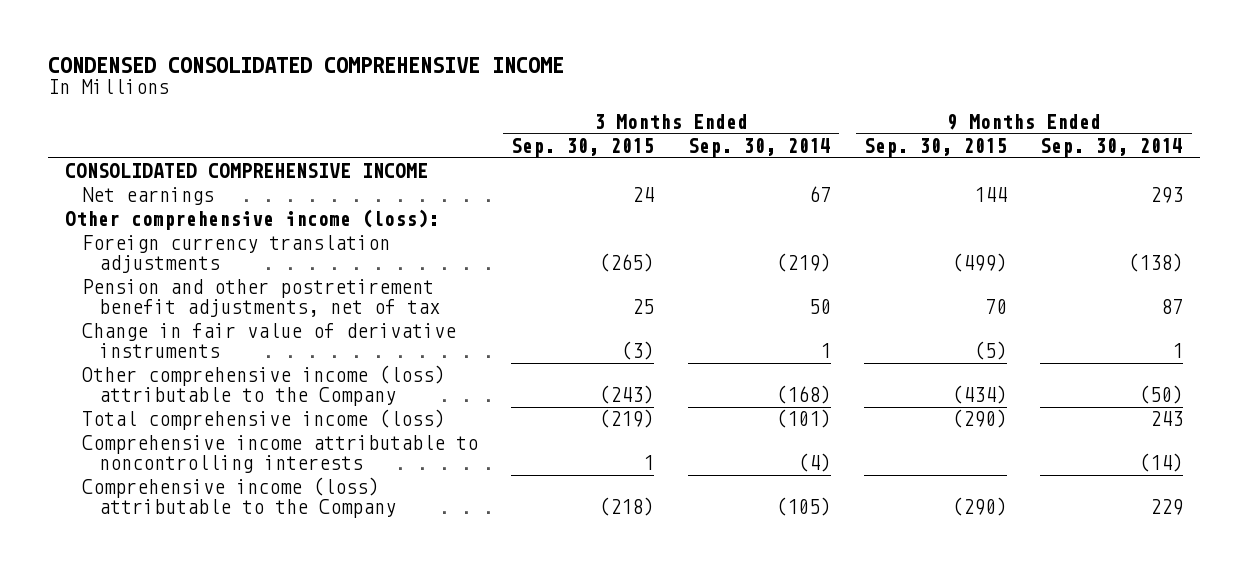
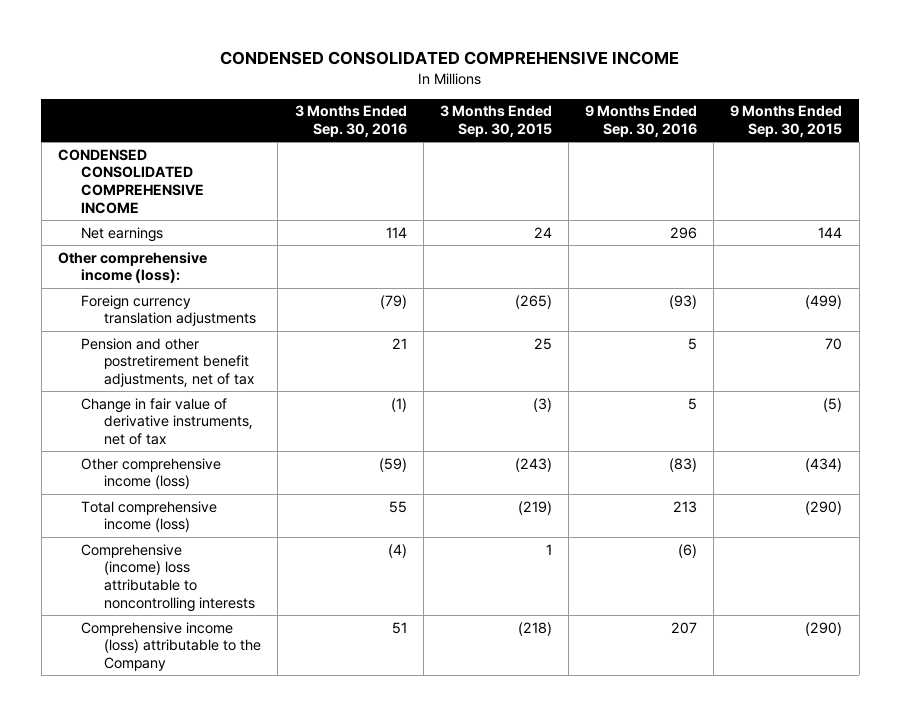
[687,138,831,158] Sep. 30, 2014 -> none
[1040,138,1184,158] Sep. 30, 2014 -> none
none -> [294,105,407,137] 3 Months Ended Sep. 30, 2016
none -> [585,105,698,137] 9 Months Ended Sep. 30, 2016
[64,163,428,179] CONSOLIDATED COMPREHENSIVE INCOME -> [57,148,205,214] CONDENSED CONSOLIDATED COMPREHENSIVE INCOME
[81,323,456,358] Change in fair value of derivative instruments -> [81,397,254,446] Change in fair value of derivative instruments, net of tax
[81,365,445,406] Other comprehensive income (loss) attributable to the Company -> [81,457,222,490] Other comprehensive income (loss)
[81,435,478,473] Comprehensive income attributable to noncontrolling interests -> [81,543,256,612] Comprehensive (income) loss attributable to noncontrolling interests

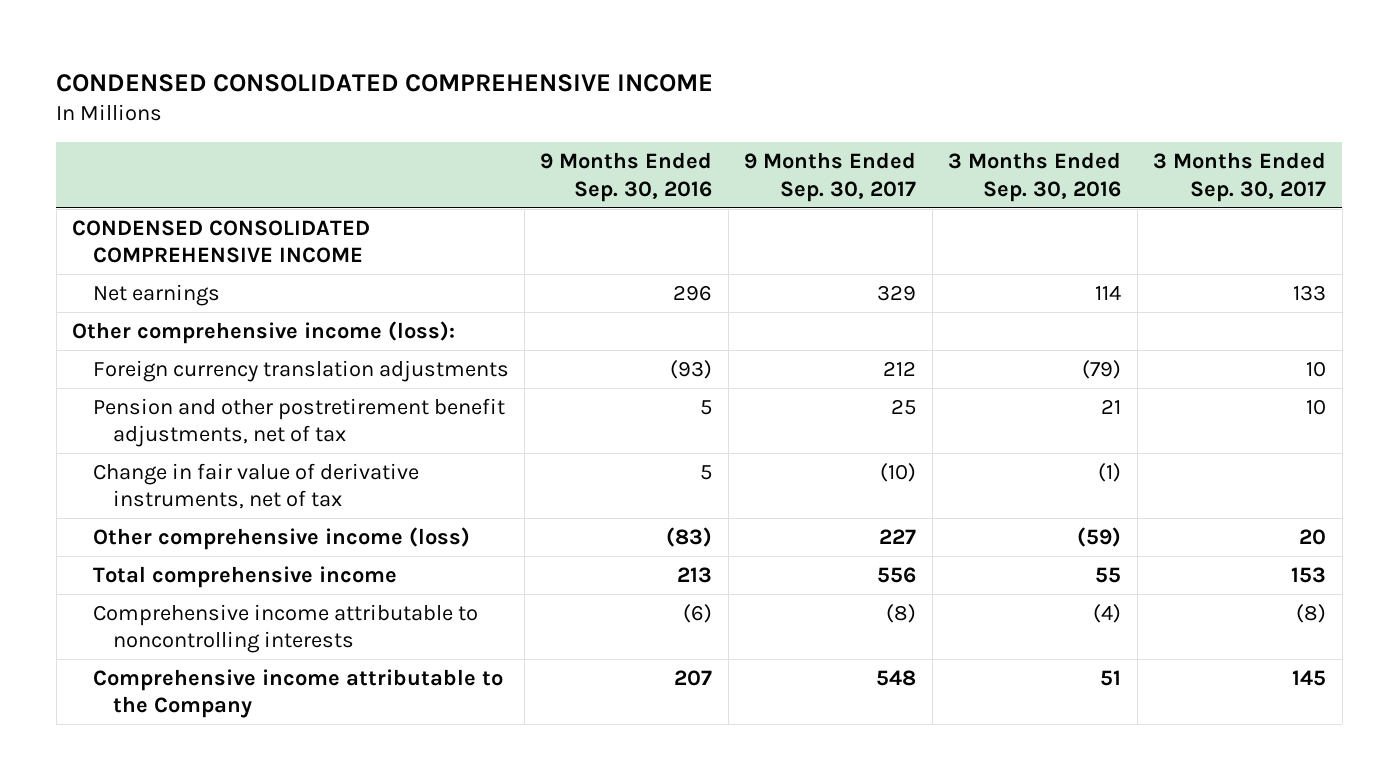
[439,105,552,137] 3 Months Ended Sep. 30, 2015 -> none
[730,105,843,137] 9 Months Ended Sep. 30, 2015 -> none
none -> [744,151,917,202] 9 Months Ended Sep. 30, 2017
none -> [1153,151,1327,202] 3 Months Ended Sep. 30, 2017
[81,500,218,533] Total comprehensive income (loss) -> [92,565,397,588] Total comprehensive income
[81,543,256,612] Comprehensive (income) loss attributable to noncontrolling interests -> [92,603,478,654] Comprehensive income attributable to noncontrolling interests
[81,621,262,672] Comprehensive income (loss) attributable to the Company -> [92,668,503,719] Comprehensive income attributable to the Company

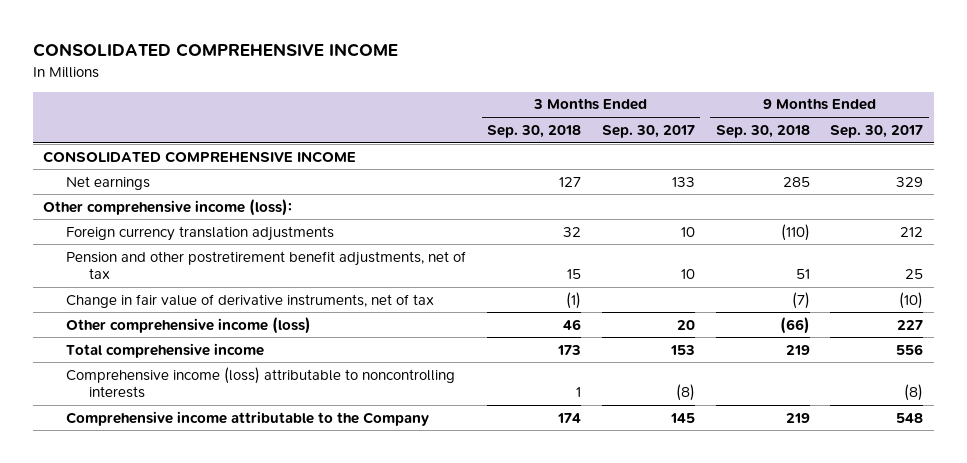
[56,73,714,92] CONDENSED CONSOLIDATED COMPREHENSIVE INCOME -> [32,43,398,58] CONSOLIDATED COMPREHENSIVE INCOME
[540,151,713,202] 9 Months Ended Sep. 30, 2016 -> none
[948,151,1122,202] 3 Months Ended Sep. 30, 2016 -> none
none -> [486,124,581,138] Sep. 30, 2018
none -> [715,124,810,138] Sep. 30, 2018
[72,219,371,264] CONDENSED CONSOLIDATED COMPREHENSIVE INCOME -> [43,150,357,163] CONSOLIDATED COMPREHENSIVE INCOME
[92,603,478,654] Comprehensive income attributable to noncontrolling interests -> [66,366,456,399] Comprehensive income (loss) attributable to noncontrolling interests

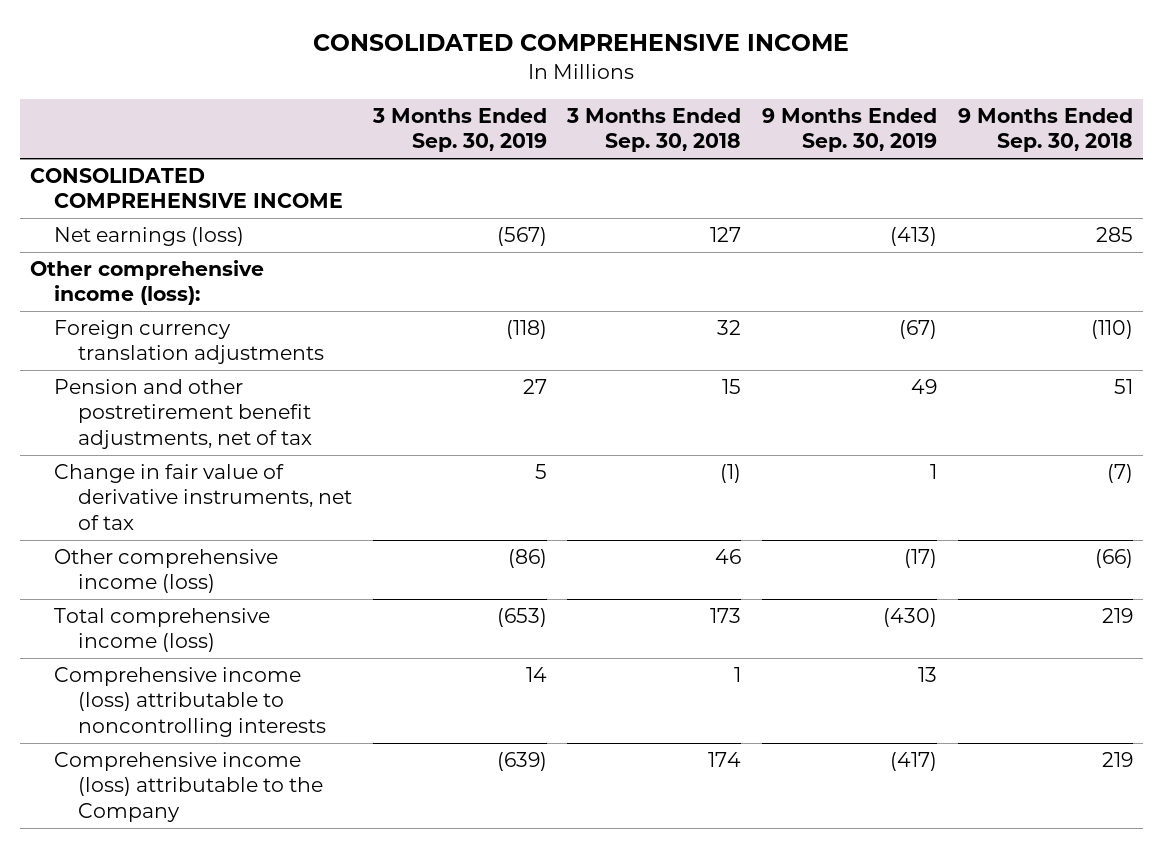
[601,124,695,138] Sep. 30, 2017 -> none
[830,124,924,138] Sep. 30, 2017 -> none
none -> [371,108,547,153] 3 Months Ended Sep. 30, 2019
none -> [762,108,938,153] 9 Months Ended Sep. 30, 2019
[66,175,151,190] Net earnings -> [54,227,245,247] Net earnings (loss)
[66,342,265,358] Total comprehensive income -> [54,608,271,653] Total comprehensive income (loss)
[66,410,430,426] Comprehensive income attributable to the Company -> [54,752,324,822] Comprehensive income (loss) attributable to the Company

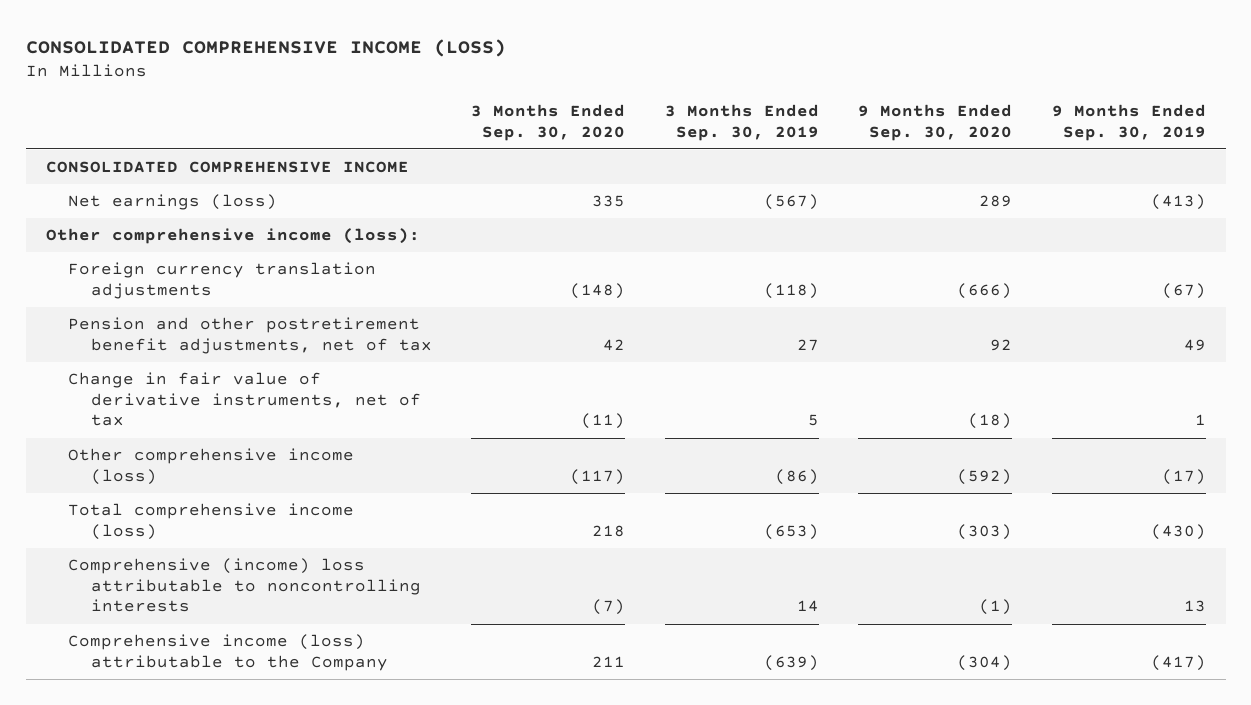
[313,34,850,52] CONSOLIDATED COMPREHENSIVE INCOME -> [25,38,506,57] CONSOLIDATED COMPREHENSIVE INCOME (LOSS)
[566,108,742,153] 3 Months Ended Sep. 30, 2018 -> none
[957,108,1133,153] 9 Months Ended Sep. 30, 2018 -> none
none -> [471,104,626,141] 3 Months Ended Sep. 30, 2020
none -> [858,104,1013,141] 9 Months Ended Sep. 30, 2020
[54,667,327,737] Comprehensive income (loss) attributable to noncontrolling interests -> [68,558,421,613] Comprehensive (income) loss attributable to noncontrolling interests

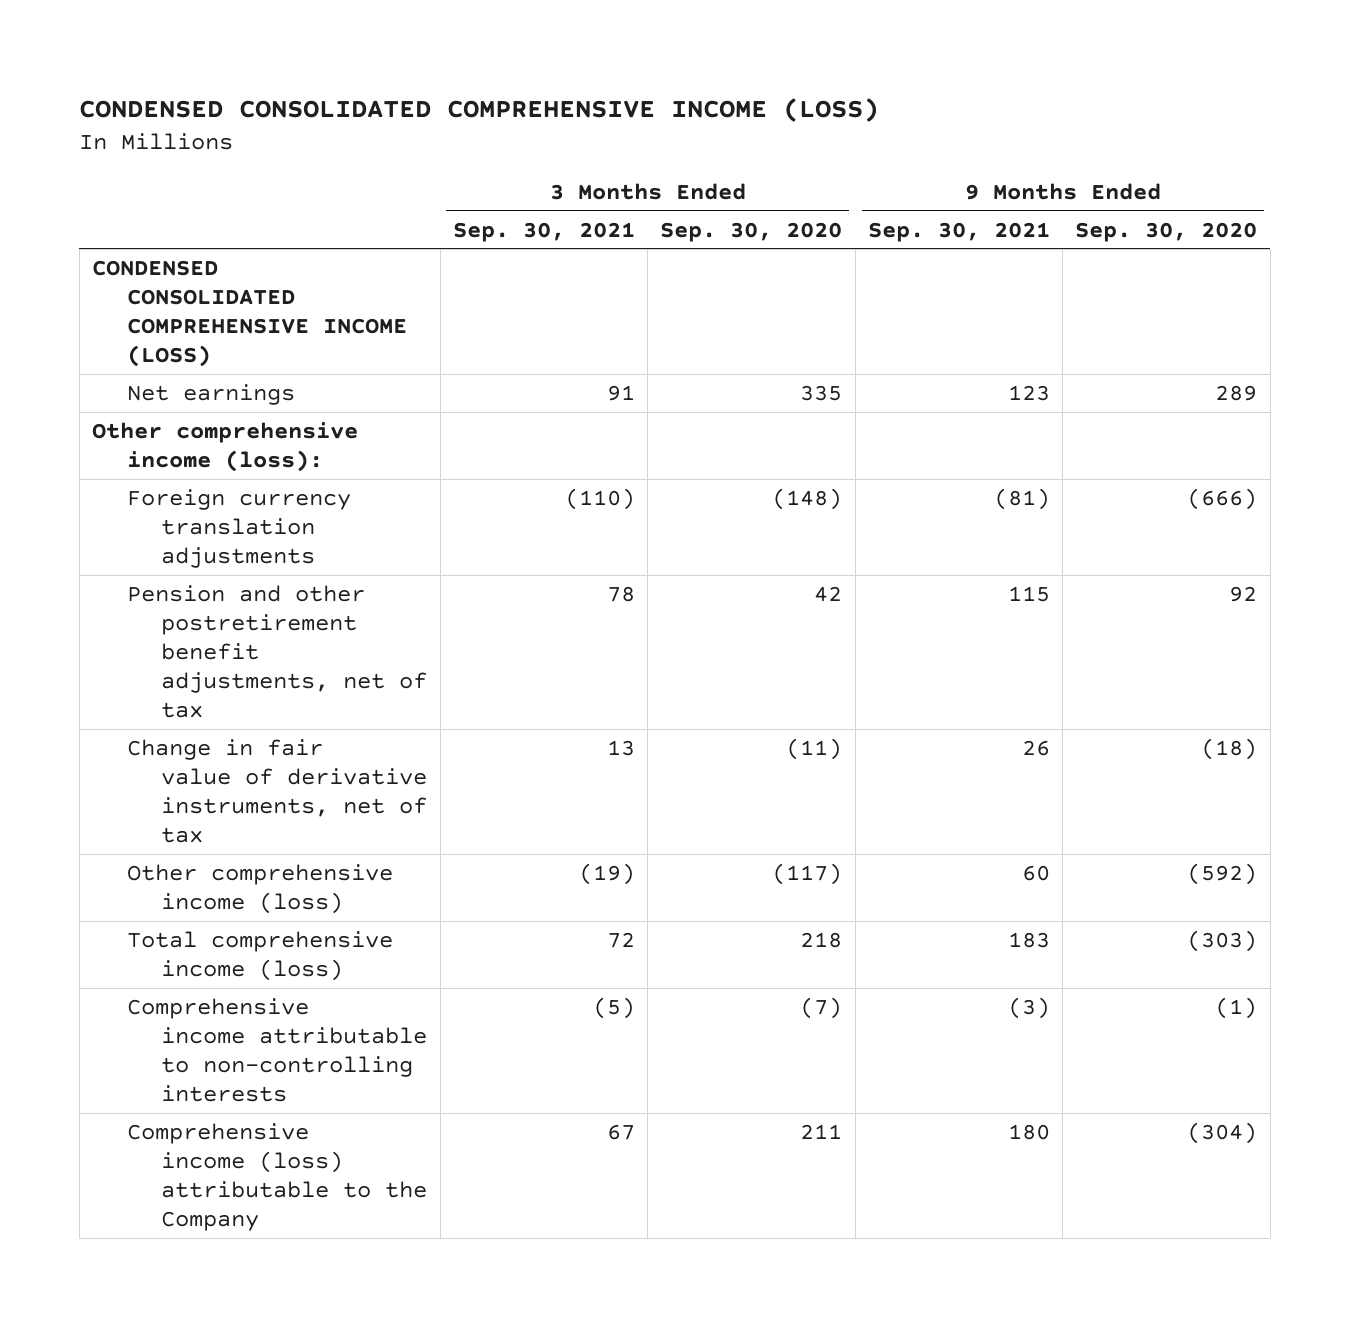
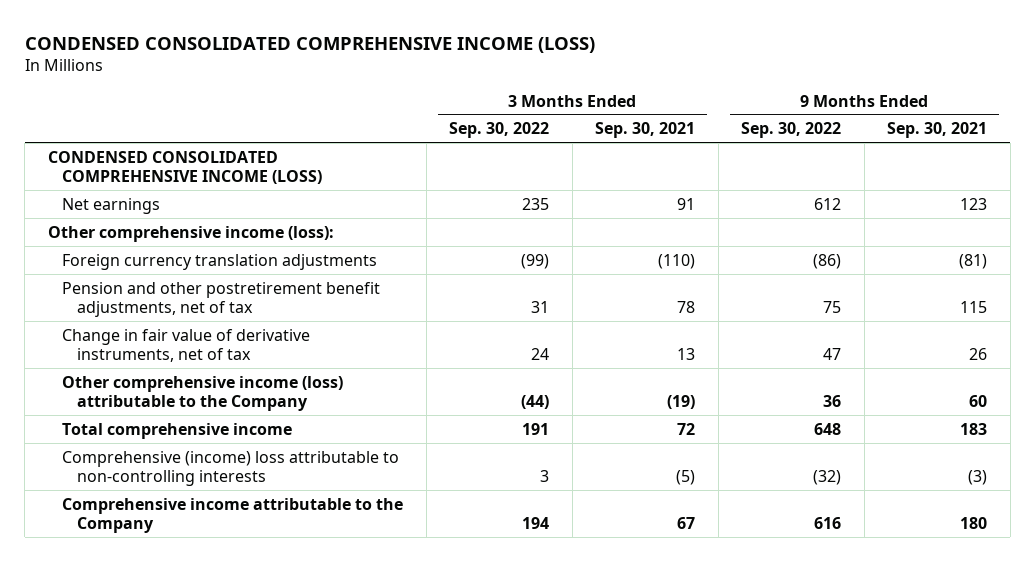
[660,221,843,242] Sep. 30, 2020 -> none
[1075,221,1258,242] Sep. 30, 2020 -> none
none -> [449,122,550,139] Sep. 30, 2022
none -> [741,122,842,139] Sep. 30, 2022
[126,863,393,914] Other comprehensive income (loss) -> [62,375,344,412] Other comprehensive income (loss) attributable to the Company
[126,930,393,981] Total comprehensive income (loss) -> [62,422,293,439] Total comprehensive income
[126,997,428,1102] Comprehensive income attributable to non-controlling interests -> [62,450,400,487] Comprehensive (income) loss attributable to non-controlling interests
[126,1122,428,1231] Comprehensive income (loss) attributable to the Company -> [62,497,404,534] Comprehensive income attributable to the Company

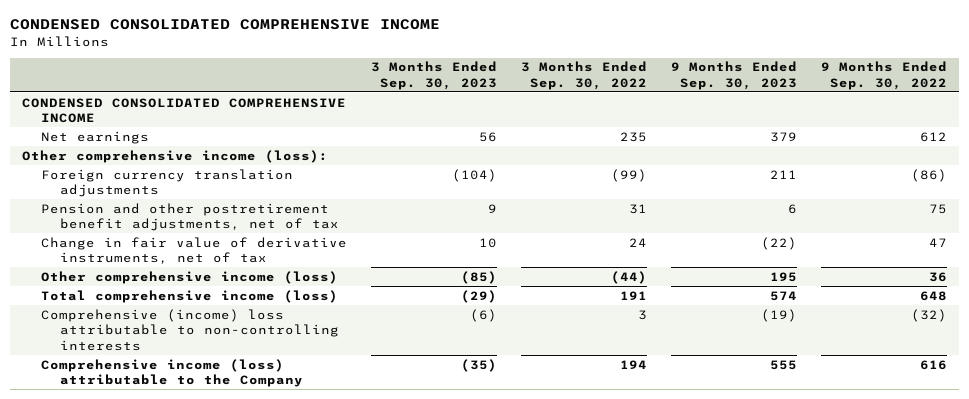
[24,36,595,53] CONDENSED CONSOLIDATED COMPREHENSIVE INCOME (LOSS) -> [9,18,440,30] CONDENSED CONSOLIDATED COMPREHENSIVE INCOME
[595,122,696,139] Sep. 30, 2021 -> none
[887,122,988,139] Sep. 30, 2021 -> none
none -> [370,61,497,90] 3 Months Ended Sep. 30, 2023
none -> [670,61,797,90] 9 Months Ended Sep. 30, 2023
[47,150,323,185] CONDENSED CONSOLIDATED COMPREHENSIVE INCOME (LOSS) -> [21,97,346,124] CONDENSED CONSOLIDATED COMPREHENSIVE INCOME
[62,375,344,412] Other comprehensive income (loss) attributable to the Company -> [40,270,338,284] Other comprehensive income (loss)
[62,422,293,439] Total comprehensive income -> [40,289,338,303] Total comprehensive income (loss)
[62,497,404,534] Comprehensive income attributable to the Company -> [40,358,303,388] Comprehensive income (loss) attributable to the Company

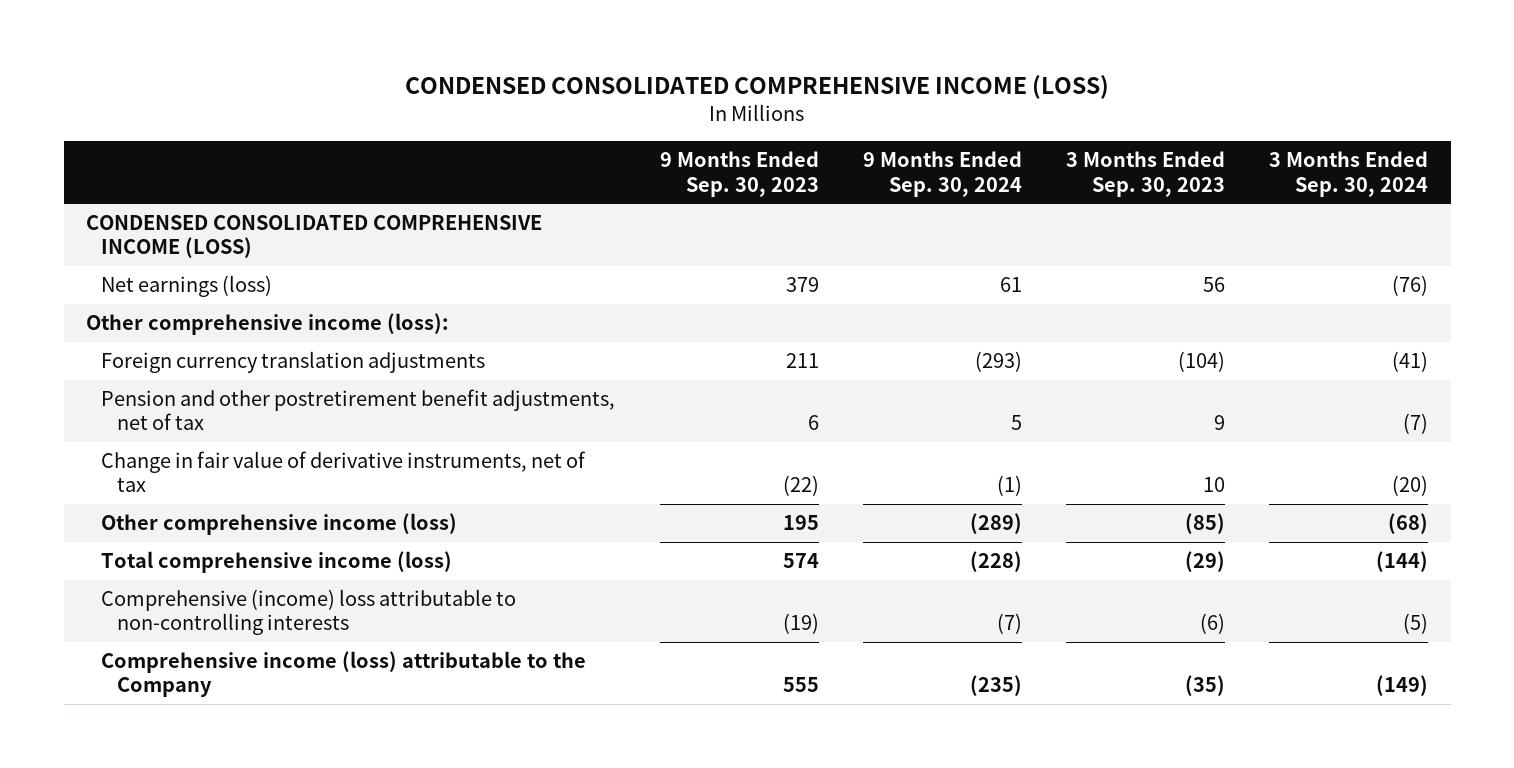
[9,18,440,30] CONDENSED CONSOLIDATED COMPREHENSIVE INCOME -> [405,75,1110,100] CONDENSED CONSOLIDATED COMPREHENSIVE INCOME (LOSS)
[520,61,647,90] 3 Months Ended Sep. 30, 2022 -> none
[820,61,947,90] 9 Months Ended Sep. 30, 2022 -> none
none -> [862,151,1022,197] 9 Months Ended Sep. 30, 2024
none -> [1269,151,1429,197] 3 Months Ended Sep. 30, 2024
[21,97,346,124] CONDENSED CONSOLIDATED COMPREHENSIVE INCOME -> [85,215,542,259] CONDENSED CONSOLIDATED COMPREHENSIVE INCOME (LOSS)
[40,130,149,144] Net earnings -> [101,275,273,298] Net earnings (loss)

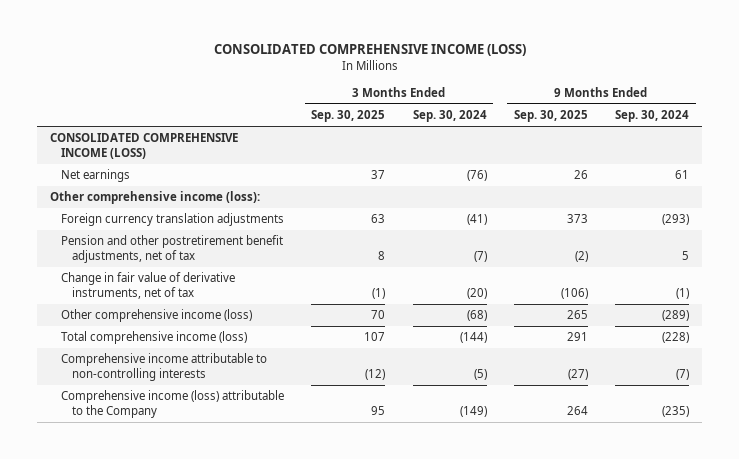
[405,75,1110,100] CONDENSED CONSOLIDATED COMPREHENSIVE INCOME (LOSS) -> [213,44,526,57] CONSOLIDATED COMPREHENSIVE INCOME (LOSS)
[659,151,819,197] 9 Months Ended Sep. 30, 2023 -> none
[1066,151,1226,197] 3 Months Ended Sep. 30, 2023 -> none
none -> [311,110,386,123] Sep. 30, 2025
none -> [513,110,588,123] Sep. 30, 2025
[85,215,542,259] CONDENSED CONSOLIDATED COMPREHENSIVE INCOME (LOSS) -> [50,133,239,160] CONSOLIDATED COMPREHENSIVE INCOME (LOSS)
[101,275,273,298] Net earnings (loss) -> [61,169,131,183] Net earnings
[101,589,517,636] Comprehensive (income) loss attributable to non-controlling interests -> [61,353,268,382] Comprehensive income attributable to non-controlling interests

